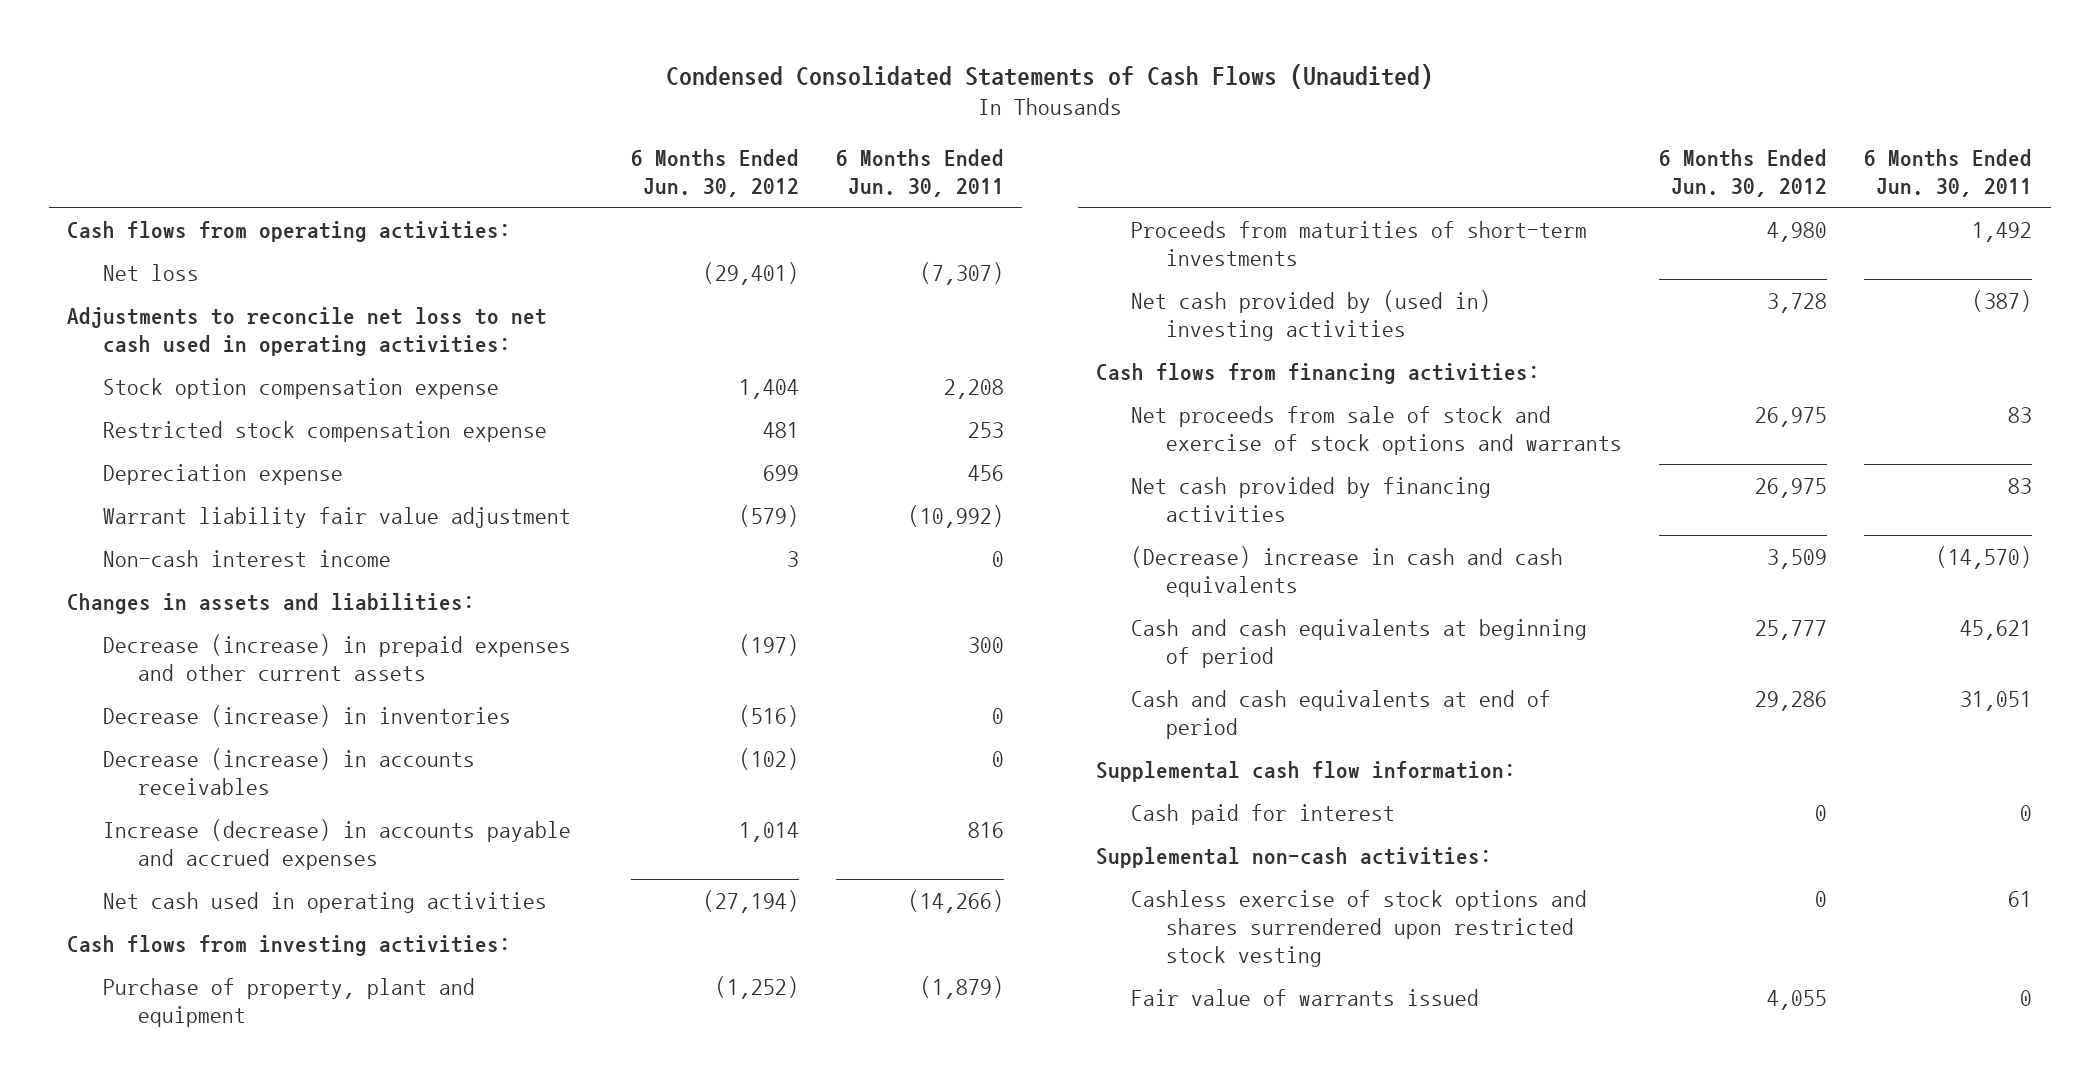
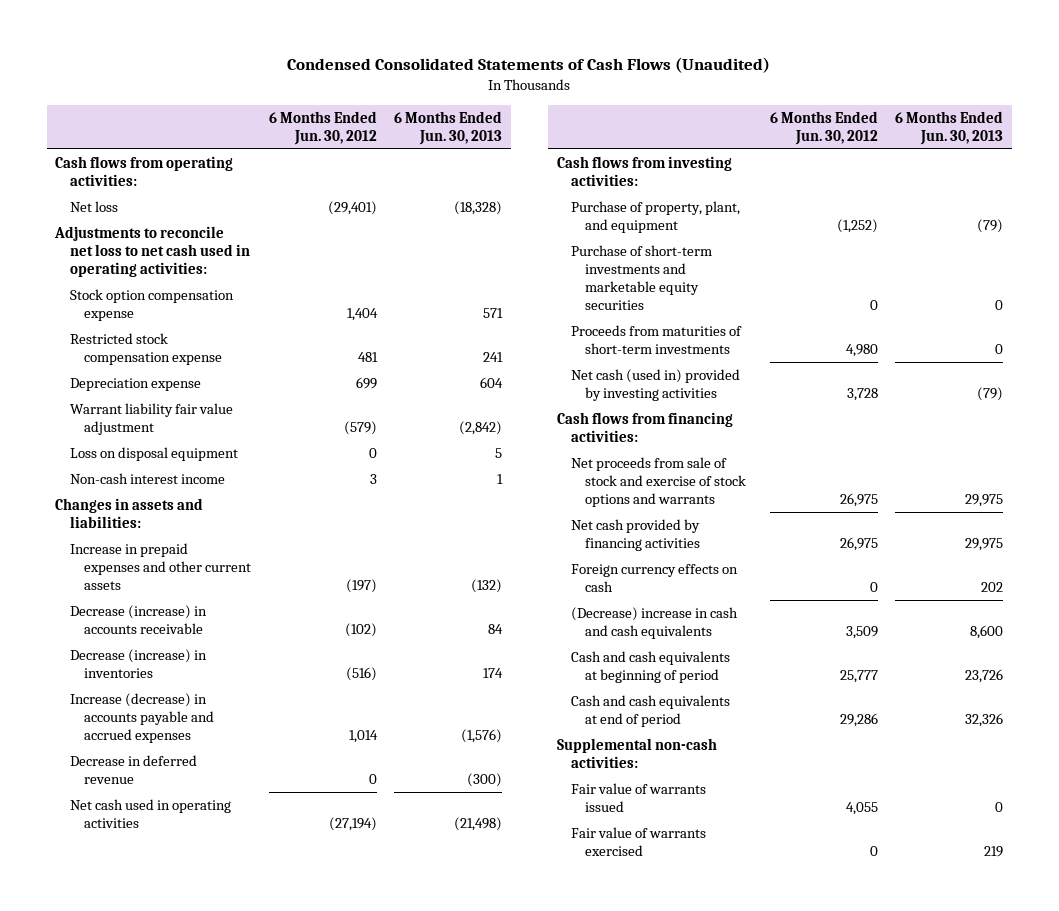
[835,148,1004,197] 6 Months Ended Jun. 30, 2011 -> none
none -> [394,110,503,145] 6 Months Ended Jun. 30, 2013
none -> [69,447,238,462] Loss on disposal equipment
[102,633,571,681] Decrease (increase) in prepaid expenses and other current assets -> [69,543,252,591] Increase in prepaid expenses and other current assets
none -> [69,605,207,635] Decrease (increase) in accounts receivable
[102,747,475,795] Decrease (increase) in accounts receivables -> none
none -> [69,755,197,785] Decrease in deferred revenue
[102,977,475,1027] Purchase of property, plant and equipment -> [571,201,741,234] Purchase of property, plant, and equipment
none -> [571,245,713,311] Purchase of short-term investments and marketable equity securities
[1131,289,1492,341] Net cash provided by (used in) investing activities -> [571,369,741,402] Net cash (used in) provided by investing activities
none -> [571,564,739,593] Foreign currency effects on cash
[1096,760,1517,782] Supplemental cash flow information: -> none
[1131,803,1396,825] Cash paid for interest -> none
[1131,889,1588,967] Cashless exercise of stock options and shares surrendered upon restricted stock vesting -> none
none -> [571,827,707,857] Fair value of warrants exercised

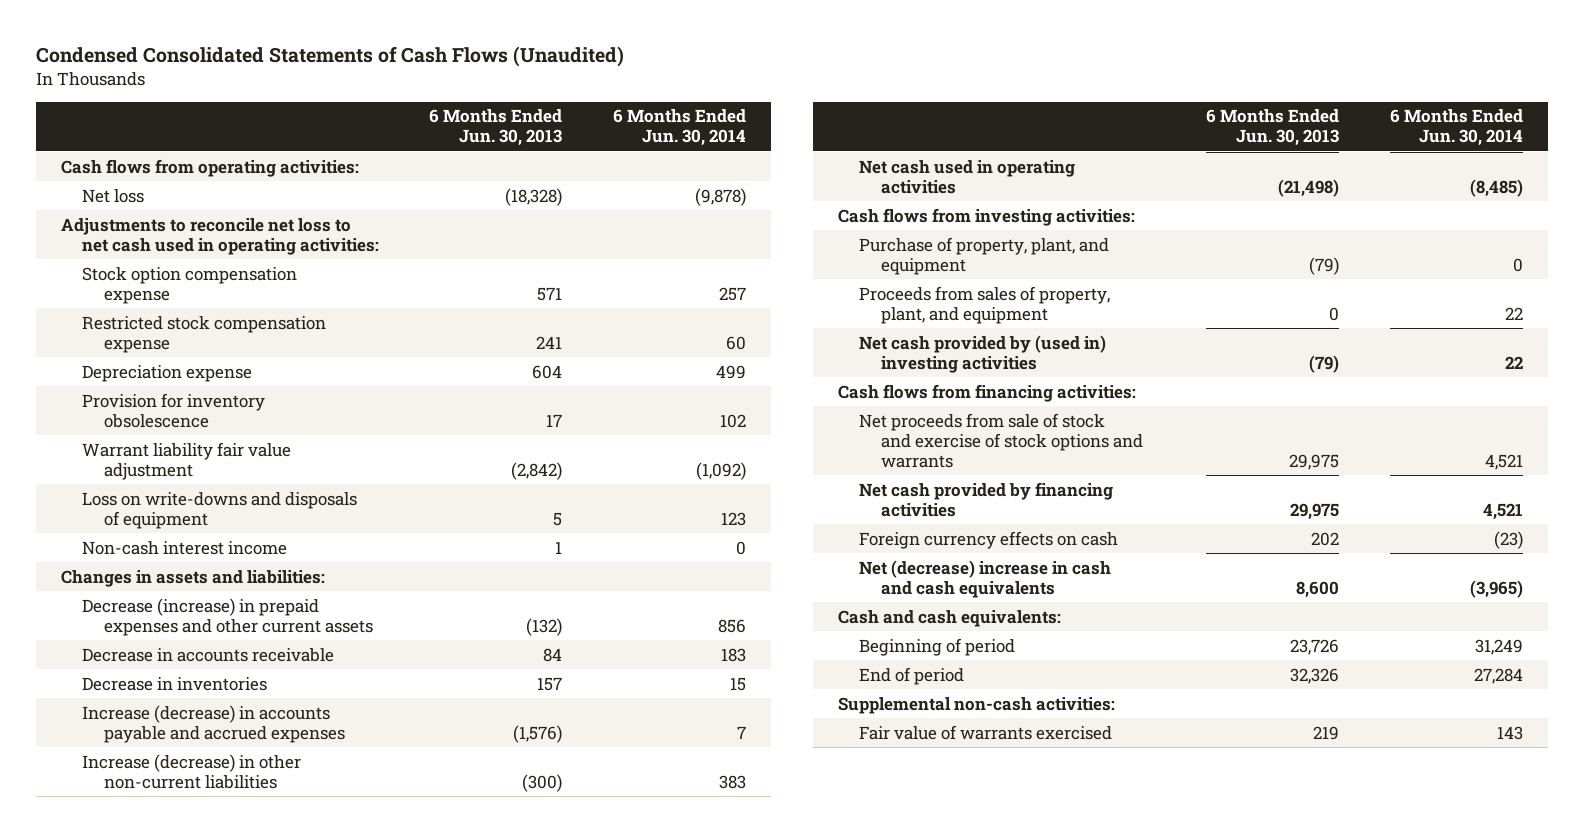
[268,110,377,145] 6 Months Ended Jun. 30, 2012 -> none
none -> [612,109,746,147] 6 Months Ended Jun. 30, 2014
none -> [82,392,266,428] Provision for inventory obsolescence
[69,447,238,462] Loss on disposal equipment -> [82,491,358,529] Loss on write-downs and disposals of equipment
[69,543,252,591] Increase in prepaid expenses and other current assets -> [82,597,373,636] Decrease (increase) in prepaid expenses and other current assets
[69,605,207,635] Decrease (increase) in accounts receivable -> [82,647,335,662] Decrease in accounts receivable
[69,649,207,679] Decrease (increase) in inventories -> [82,676,268,691] Decrease in inventories
[483,668,504,679] 174 -> [537,676,563,691] 157
[69,755,197,785] Decrease in deferred revenue -> none
none -> [82,753,302,789] Increase (decrease) in other non-current liabilities
[571,245,713,311] Purchase of short-term investments and marketable equity securities -> none
[571,325,743,355] Proceeds from maturities of short-term investments -> none
none -> [859,285,1111,324] Proceeds from sales of property, plant, and equipment
[571,369,741,402] Net cash (used in) provided by investing activities -> [859,334,1107,373] Net cash provided by (used in) investing activities
[571,607,739,640] (Decrease) increase in cash and cash equivalents -> [859,559,1112,598] Net (decrease) increase in cash and cash equivalents
none -> [837,609,1061,627] Cash and cash equivalents:
[571,651,731,684] Cash and cash equivalents at beginning of period -> [859,637,1016,656] Beginning of period
[571,695,731,728] Cash and cash equivalents at end of period -> [859,666,965,685] End of period
[571,783,707,813] Fair value of warrants issued -> none

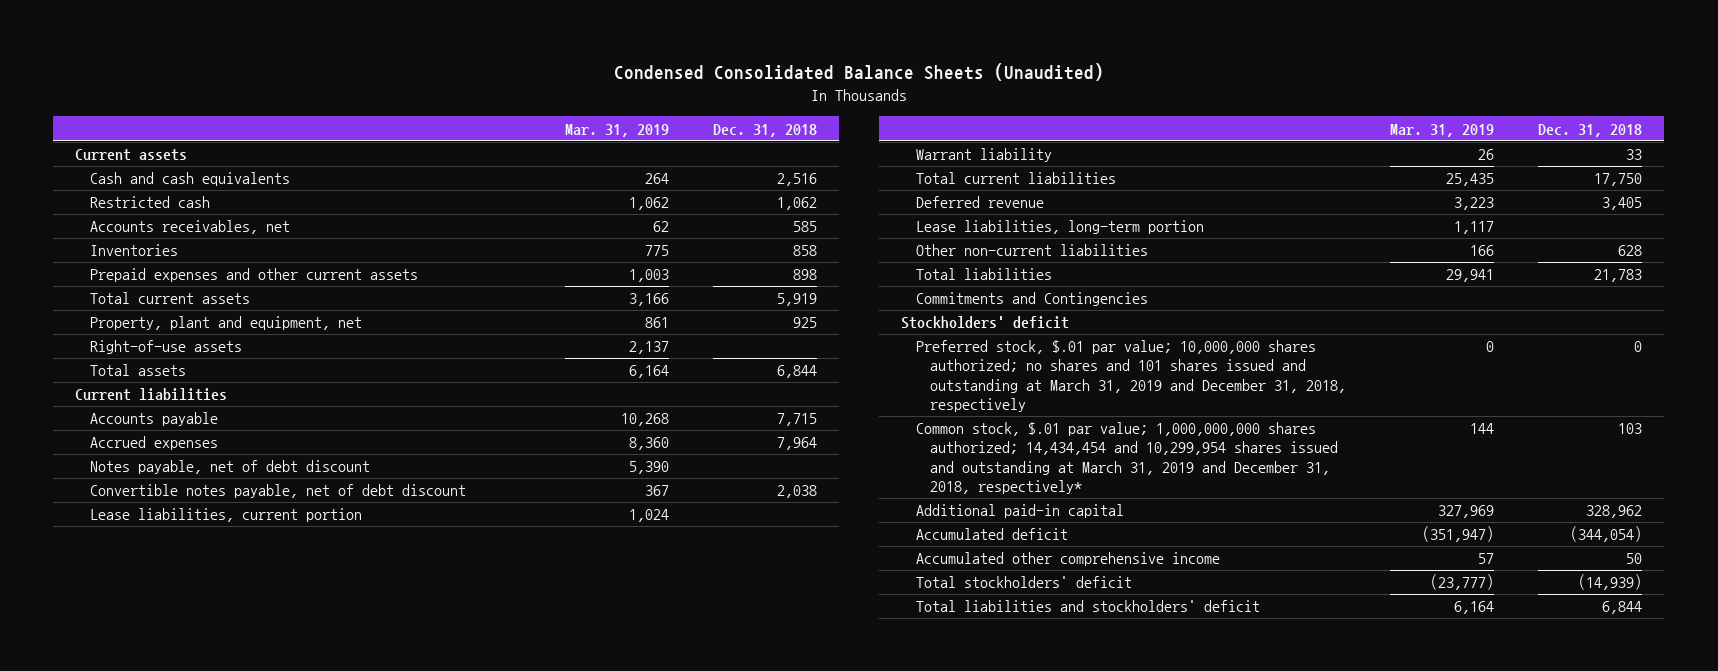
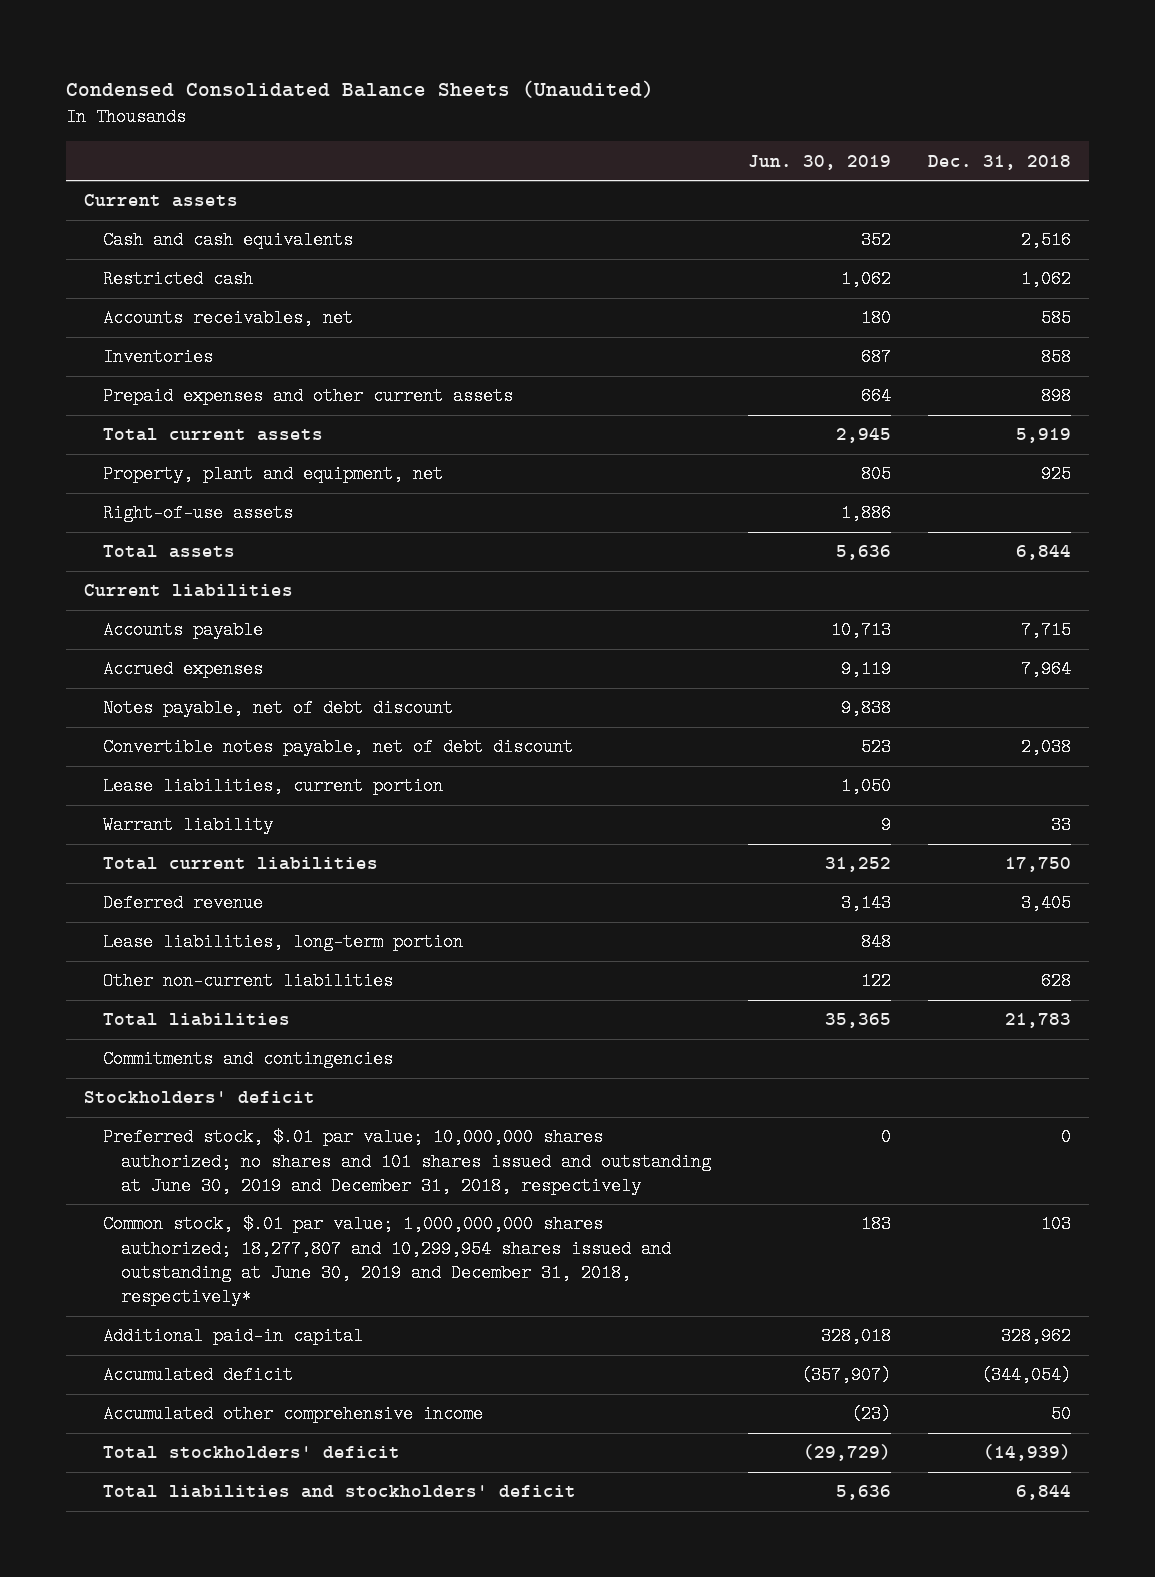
[564,123,669,137] Mar. 31, 2019 -> none
none -> [747,154,891,170] Jun. 30, 2019
[915,292,1148,307] Commitments and Contingencies -> [102,1050,393,1069] Commitments and contingencies
[915,340,1347,412] Preferred stock, $.01 par value; 10,000,000 shares authorized; no shares and 101 shares issued and outstanding at March 31, 2019 and December 31, 2018, respectively -> [102,1128,711,1195] Preferred stock, $.01 par value; 10,000,000 shares authorized; no shares and 101 shares issued and outstanding at June 30, 2019 and December 31, 2018, respectively
[915,422,1339,494] Common stock, $.01 par value; 1,000,000,000 shares authorized; 14,434,454 and 10,299,954 shares issued and outstanding at March 31, 2019 and December 31, 2018, respectively* -> [102,1215,671,1306] Common stock, $.01 par value; 1,000,000,000 shares authorized; 18,277,807 and 10,299,954 shares issued and outstanding at June 30, 2019 and December 31, 2018, respectively*

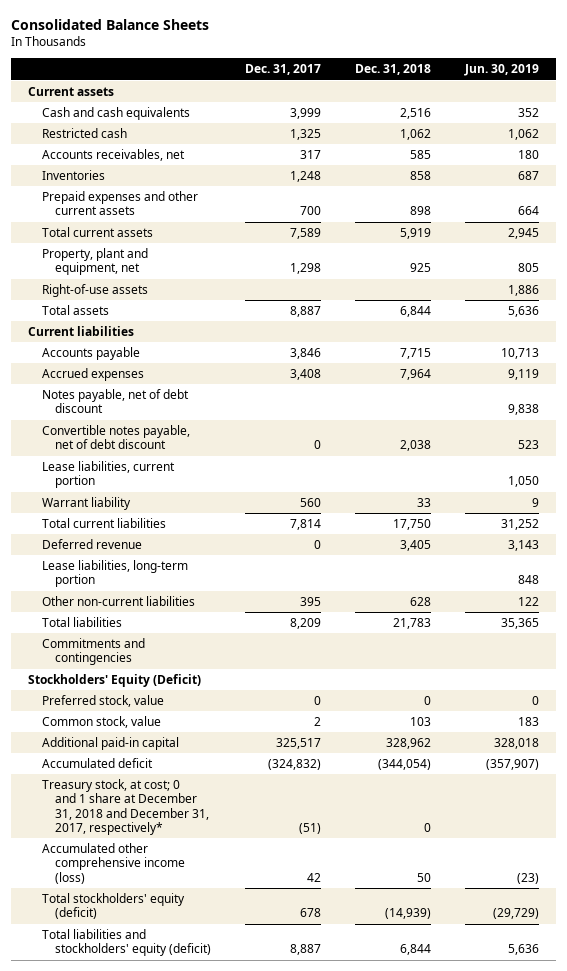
[65,79,654,98] Condensed Consolidated Balance Sheets (Unaudited) -> [11,18,210,30] Consolidated Balance Sheets
none -> [245,64,322,76] Dec. 31, 2017
[84,1091,316,1104] Stockholders' deficit -> [28,674,202,688] Stockholders' Equity (Deficit)
[102,1128,711,1195] Preferred stock, $.01 par value; 10,000,000 shares authorized; no shares and 101 shares issued and outstanding at June 30, 2019 and December 31, 2018, respectively -> [41,695,164,708] Preferred stock, value
[102,1215,671,1306] Common stock, $.01 par value; 1,000,000,000 shares authorized; 18,277,807 and 10,299,954 shares issued and outstanding at June 30, 2019 and December 31, 2018, respectively* -> [41,716,161,729] Common stock, value
none -> [41,779,210,835] Treasury stock, at cost; 0 and 1 share at December 31, 2018 and December 31, 2017, respectively*
[102,1405,483,1424] Accumulated other comprehensive income -> [41,843,186,884] Accumulated other comprehensive income (loss)
[102,1446,400,1460] Total stockholders' deficit -> [41,893,185,920] Total stockholders' equity (deficit)
[102,1485,576,1499] Total liabilities and stockholders' deficit -> [41,929,212,957] Total liabilities and stockholders' equity (deficit)

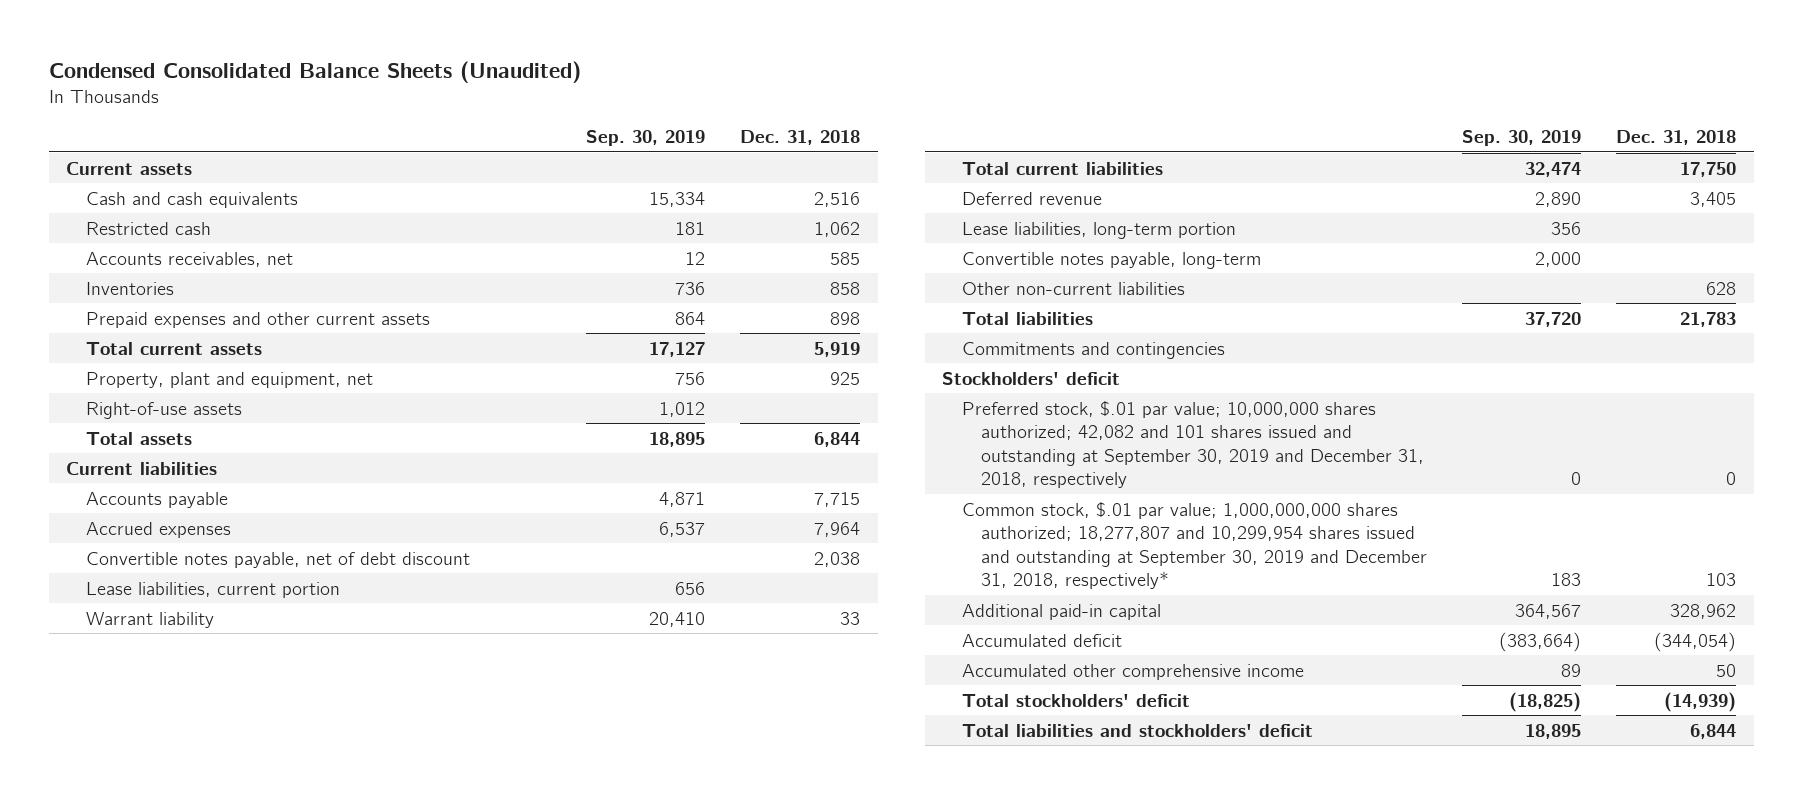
[11,18,210,30] Consolidated Balance Sheets -> [48,60,581,83] Condensed Consolidated Balance Sheets (Unaudited)
[245,64,322,76] Dec. 31, 2017 -> none
[464,64,540,77] Jun. 30, 2019 -> none
none -> [586,130,706,147] Sep. 30, 2019
[41,389,189,414] Notes payable, net of debt discount -> none
none -> [961,251,1261,269] Convertible notes payable, long-term
[28,674,202,688] Stockholders' Equity (Deficit) -> [942,371,1121,385] Stockholders' deficit
[41,695,164,708] Preferred stock, value -> [961,400,1425,489] Preferred stock, $.01 par value; 10,000,000 shares authorized; 42,082 and 101 shares issued and outstanding at September 30, 2019 and December 31, 2018, respectively
[41,716,161,729] Common stock, value -> [961,501,1428,590] Common stock, $.01 par value; 1,000,000,000 shares authorized; 18,277,807 and 10,299,954 shares issued and outstanding at September 30, 2019 and December 31, 2018, respectively*
[41,779,210,835] Treasury stock, at cost; 0 and 1 share at December 31, 2018 and December 31, 2017, respectively* -> none
[41,843,186,884] Accumulated other comprehensive income (loss) -> [961,663,1304,680] Accumulated other comprehensive income
[41,893,185,920] Total stockholders' equity (deficit) -> [961,693,1190,707] Total stockholders' deficit
[41,929,212,957] Total liabilities and stockholders' equity (deficit) -> [961,723,1313,737] Total liabilities and stockholders' deficit

